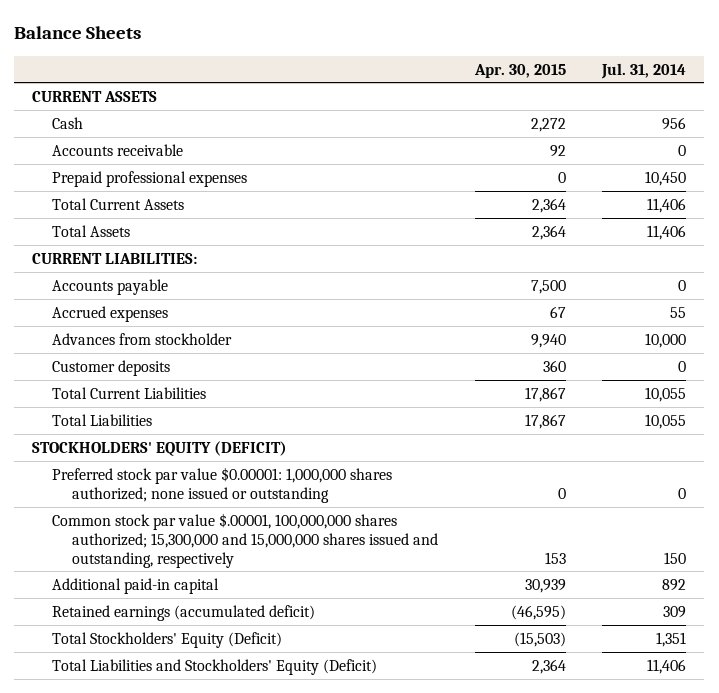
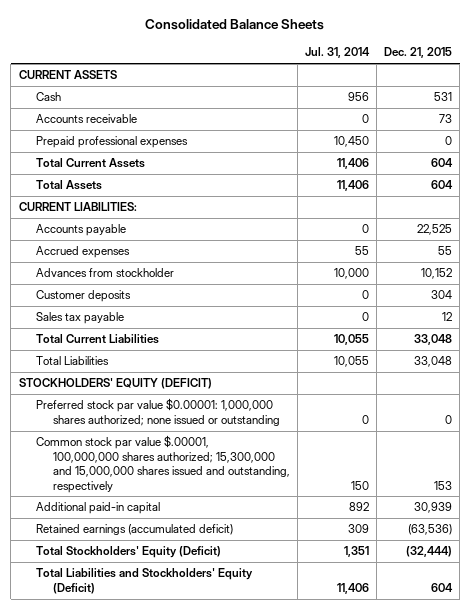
[14,26,142,40] Balance Sheets -> [145,19,325,31] Consolidated Balance Sheets
[473,63,566,78] Apr. 30, 2015 -> none
none -> [384,47,453,59] Dec. 21, 2015
none -> [35,312,124,325] Sales tax payable

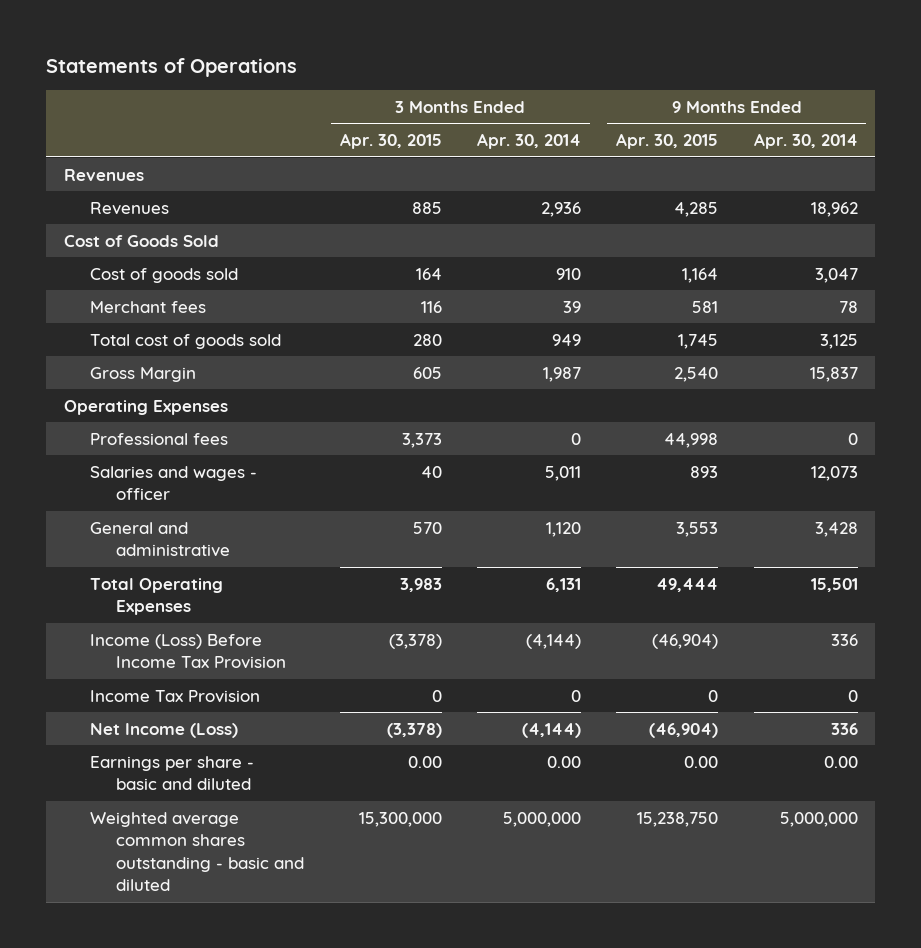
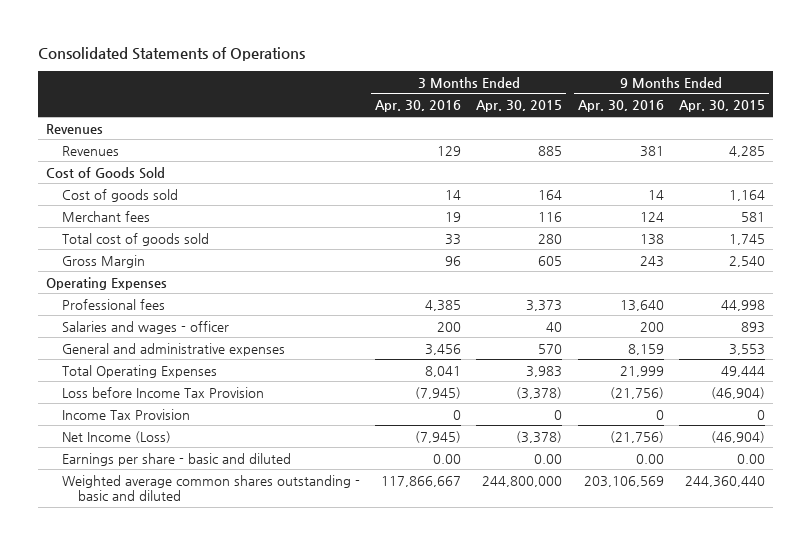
[46,57,298,77] Statements of Operations -> [37,47,305,62] Consolidated Statements of Operations
[476,133,581,150] Apr. 30, 2014 -> none
[753,133,858,150] Apr. 30, 2014 -> none
none -> [375,100,462,113] Apr. 30, 2016
none -> [577,100,664,113] Apr. 30, 2016
[90,521,231,558] General and administrative -> [61,342,285,356] General and administrative expenses
[90,633,287,670] Income (Loss) Before Income Tax Provision -> [61,386,264,398] Loss before Income Tax Provision
[358,811,442,827] 15,300,000 -> [482,475,563,487] 244,800,000
[637,811,719,827] 15,238,750 -> [685,475,766,487] 244,360,440

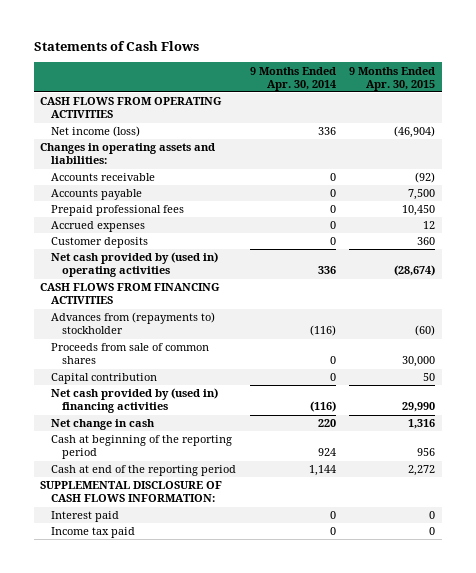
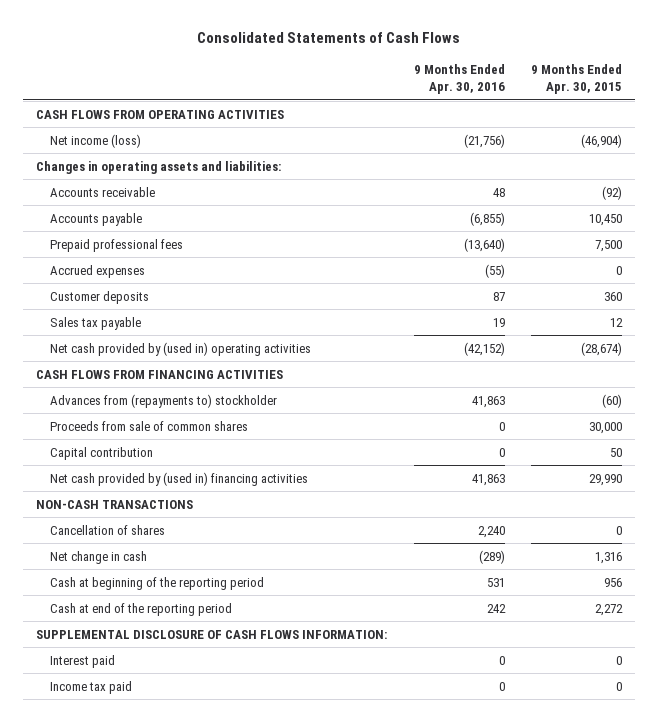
[33,41,199,52] Statements of Cash Flows -> [197,32,461,44] Consolidated Statements of Cash Flows
[249,66,336,91] 9 Months Ended Apr. 30, 2014 -> none
none -> [413,64,505,95] 9 Months Ended Apr. 30, 2016
[408,189,436,201] 7,500 -> [589,213,623,226] 10,450
[402,205,436,217] 10,450 -> [595,239,623,252] 7,500
[423,221,436,230] 12 -> [616,265,623,275] 0
none -> [49,316,141,330] Sales tax payable
none -> [36,499,194,509] NON-CASH TRANSACTIONS
none -> [49,524,165,535] Cancellation of shares

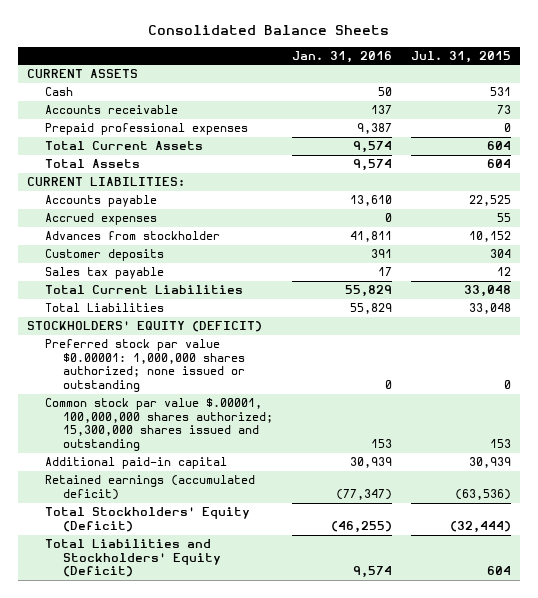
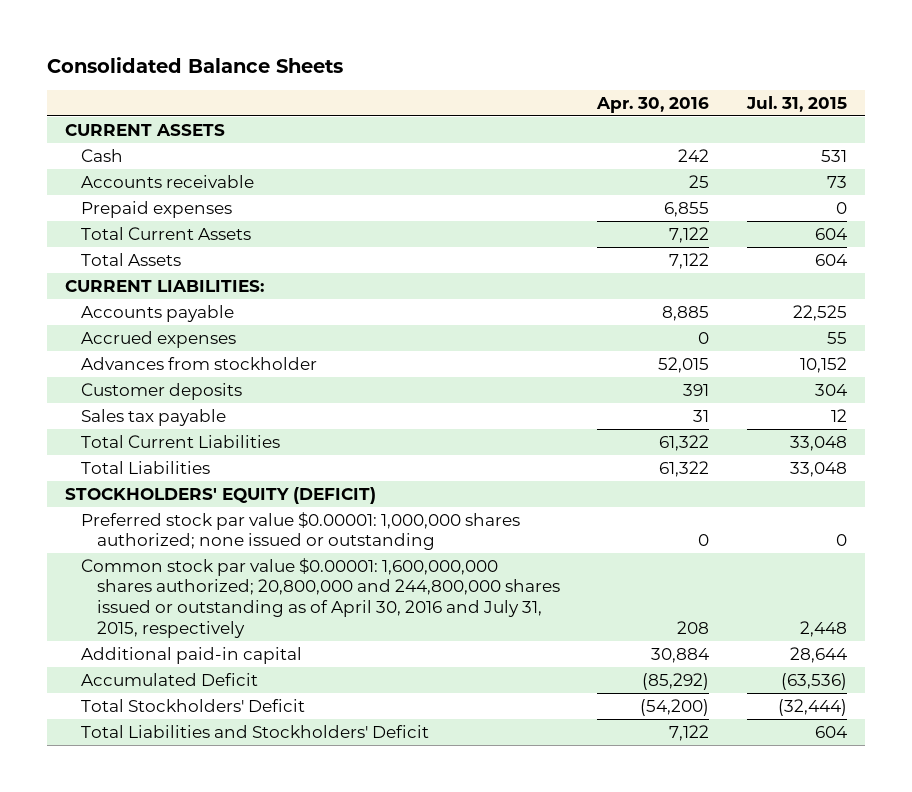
[291,50,392,63] Jan. 31, 2016 -> none
none -> [596,96,710,113] Apr. 30, 2016
[45,123,249,136] Prepaid professional expenses -> [81,200,233,218] Prepaid expenses
[45,398,274,452] Common stock par value $.00001, 100,000,000 shares authorized; 15,300,000 shares issued and outstanding -> [81,557,561,638] Common stock par value $0.00001: 1,600,000,000 shares authorized; 20,800,000 and 244,800,000 shares issued or outstanding as of April 30, 2016 and July 31, 2015, respectively
[489,439,511,449] 153 -> [799,620,847,637] 2,448
[468,457,511,469] 30,939 -> [789,646,847,663] 28,644
[45,475,256,500] Retained earnings (accumulated deficit) -> [81,672,259,686] Accumulated Deficit
[45,507,251,532] Total Stockholders' Equity (Deficit) -> [81,698,306,712] Total Stockholders' Deficit
[45,539,222,578] Total Liabilities and Stockholders' Equity (Deficit) -> [81,724,430,738] Total Liabilities and Stockholders' Deficit

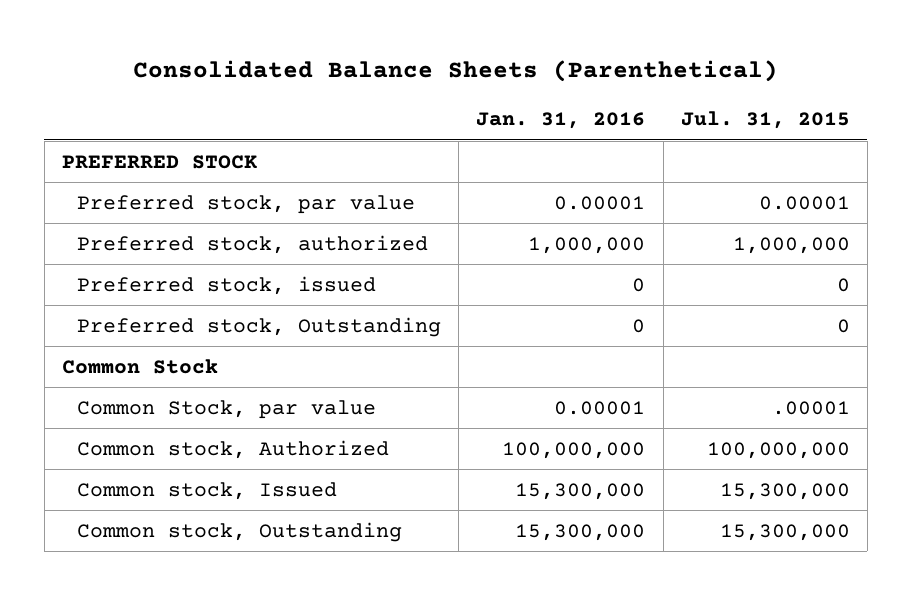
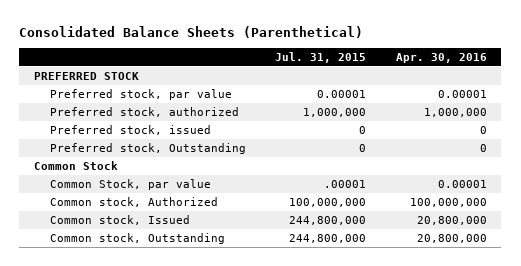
[476,112,646,130] Jan. 31, 2016 -> none
none -> [395,53,487,64] Apr. 30, 2016
[719,482,850,500] 15,300,000 -> [289,216,367,226] 244,800,000
[719,523,850,541] 15,300,000 -> [289,234,367,244] 244,800,000

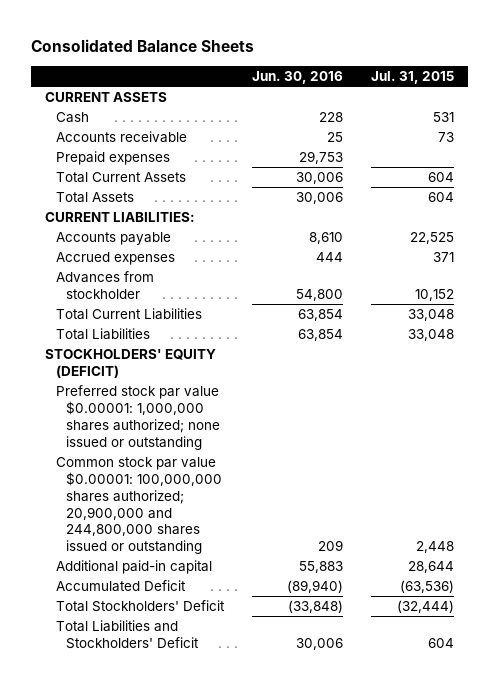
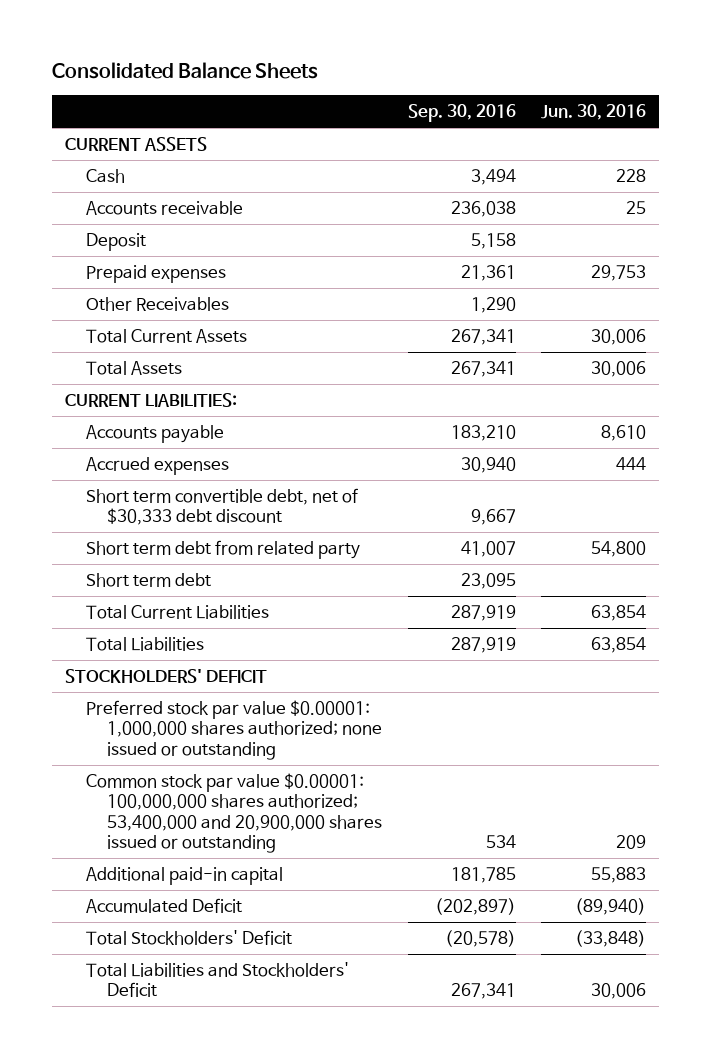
[371,71,455,85] Jul. 31, 2015 -> none
none -> [407,104,516,123] Sep. 30, 2016
none -> [86,232,147,251] Deposit
none -> [86,296,230,311] Other Receivables
none -> [86,487,359,526] Short term convertible debt, net of $30,333 debt discount
[55,271,154,299] Advances from stockholder -> [86,539,361,559] Short term debt from related party
none -> [86,572,212,587] Short term debt
[45,349,217,378] STOCKHOLDERS' EQUITY (DEFICIT) -> [65,668,268,683] STOCKHOLDERS' DEFICIT
[55,457,223,555] Common stock par value $0.00001: 100,000,000 shares authorized; 20,900,000 and 244,800,000 shares issued or outstanding -> [86,772,382,854] Common stock par value $0.00001: 100,000,000 shares authorized; 53,400,000 and 20,900,000 shares issued or outstanding

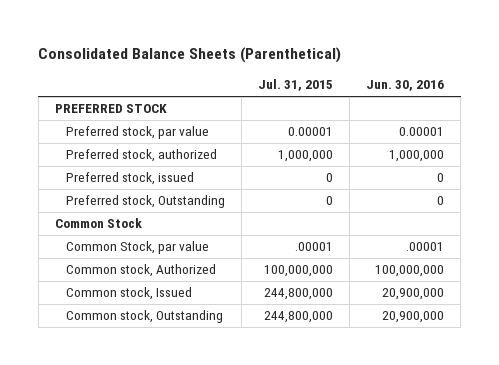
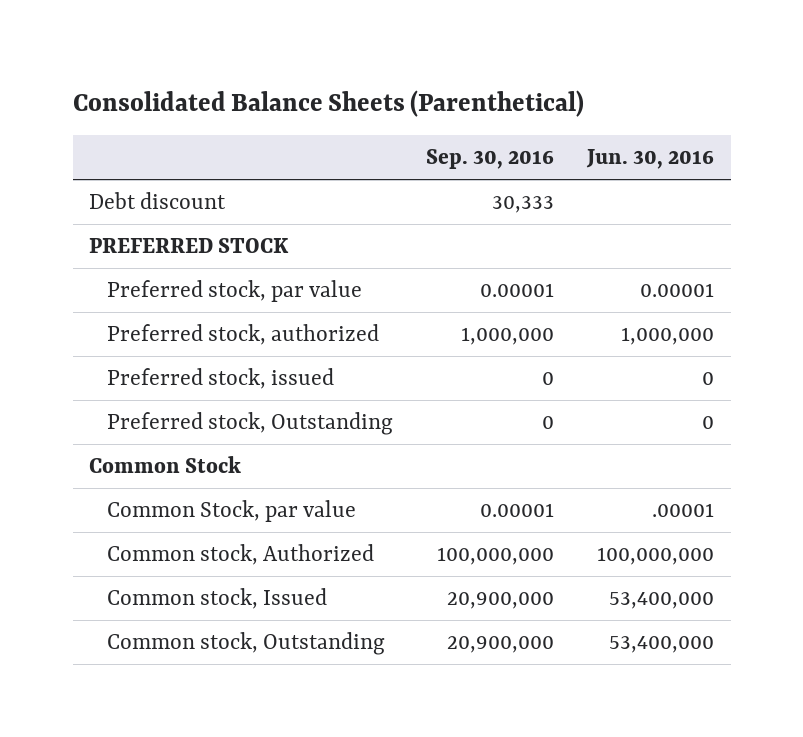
[258,79,334,92] Jul. 31, 2015 -> none
none -> [425,149,554,170] Sep. 30, 2016
none -> [89,192,227,210] Debt discount
[382,288,445,301] 20,900,000 -> [609,592,715,610] 53,400,000
[382,311,445,324] 20,900,000 -> [609,636,715,654] 53,400,000

